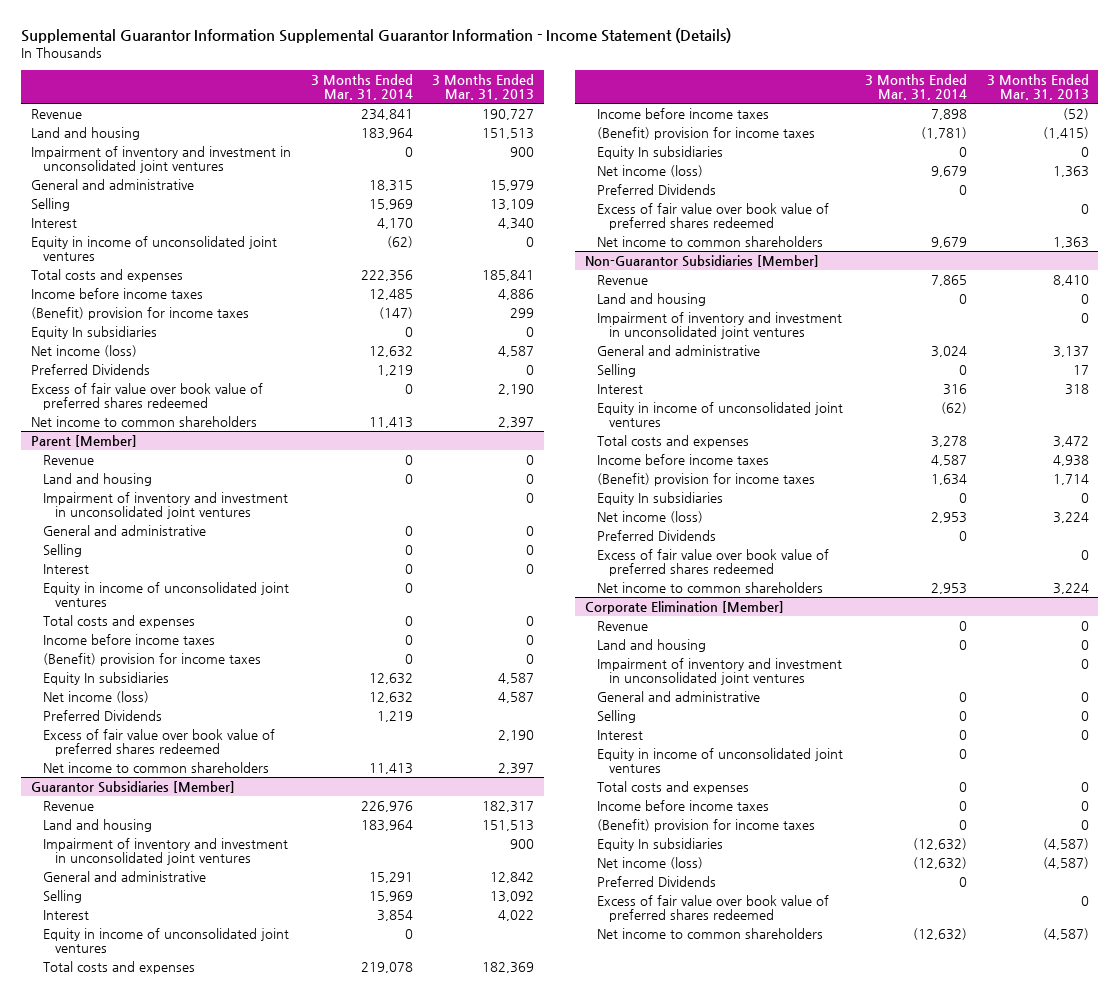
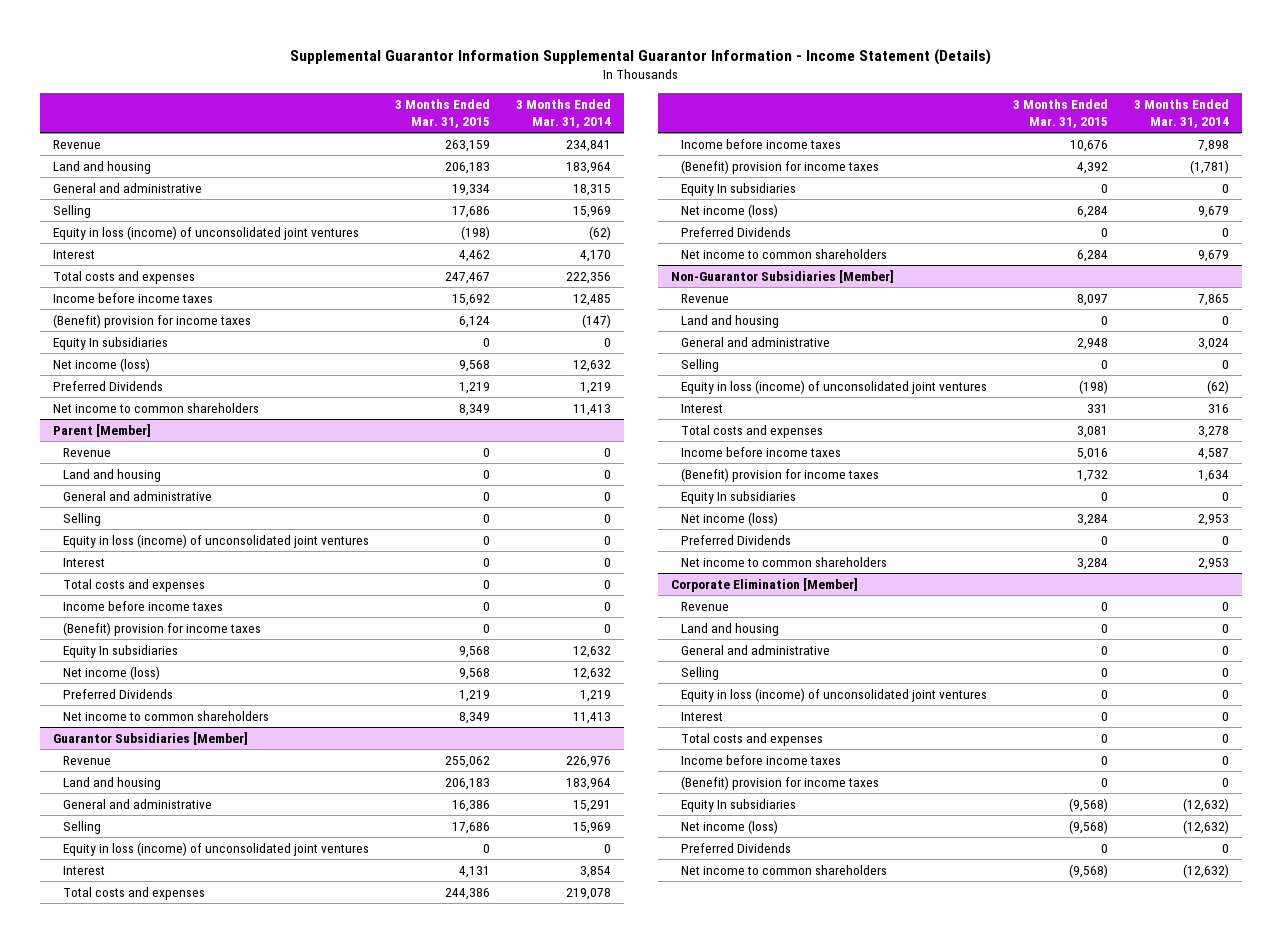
[432,73,535,101] 3 Months Ended Mar. 31, 2013 -> none
none -> [394,98,490,129] 3 Months Ended Mar. 31, 2015
[30,145,291,174] Impairment of inventory and investment in unconsolidated joint ventures -> none
none -> [53,225,360,240] Equity in loss (income) of unconsolidated joint ventures
[30,235,277,262] Equity in income of unconsolidated joint ventures -> none
[30,382,263,411] Excess of fair value over book value of preferred shares redeemed -> none
[42,491,288,520] Impairment of inventory and investment in unconsolidated joint ventures -> none
none -> [62,533,369,548] Equity in loss (income) of unconsolidated joint ventures
[42,581,289,608] Equity in income of unconsolidated joint ventures -> none
[42,728,275,757] Excess of fair value over book value of preferred shares redeemed -> none
[42,837,288,866] Impairment of inventory and investment in unconsolidated joint ventures -> none
none -> [62,841,369,856] Equity in loss (income) of unconsolidated joint ventures
[42,927,289,954] Equity in income of unconsolidated joint ventures -> none
[597,202,830,231] Excess of fair value over book value of preferred shares redeemed -> none
[597,311,843,340] Impairment of inventory and investment in unconsolidated joint ventures -> none
none -> [680,379,987,394] Equity in loss (income) of unconsolidated joint ventures
[597,401,844,428] Equity in income of unconsolidated joint ventures -> none
[597,548,830,577] Excess of fair value over book value of preferred shares redeemed -> none
[597,657,843,686] Impairment of inventory and investment in unconsolidated joint ventures -> none
none -> [680,687,987,702] Equity in loss (income) of unconsolidated joint ventures
[597,747,844,774] Equity in income of unconsolidated joint ventures -> none
[597,894,830,923] Excess of fair value over book value of preferred shares redeemed -> none

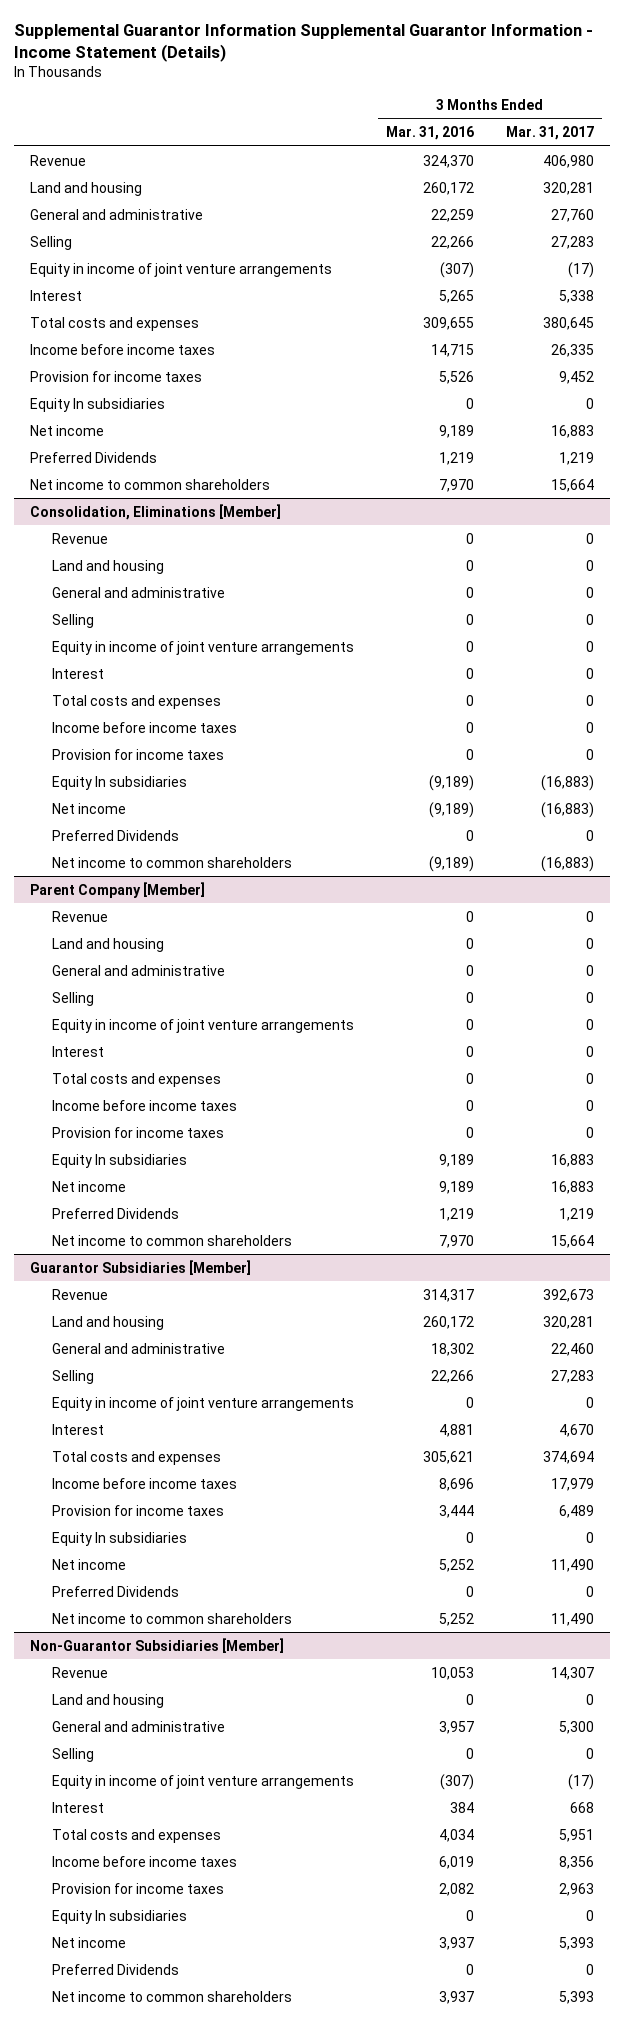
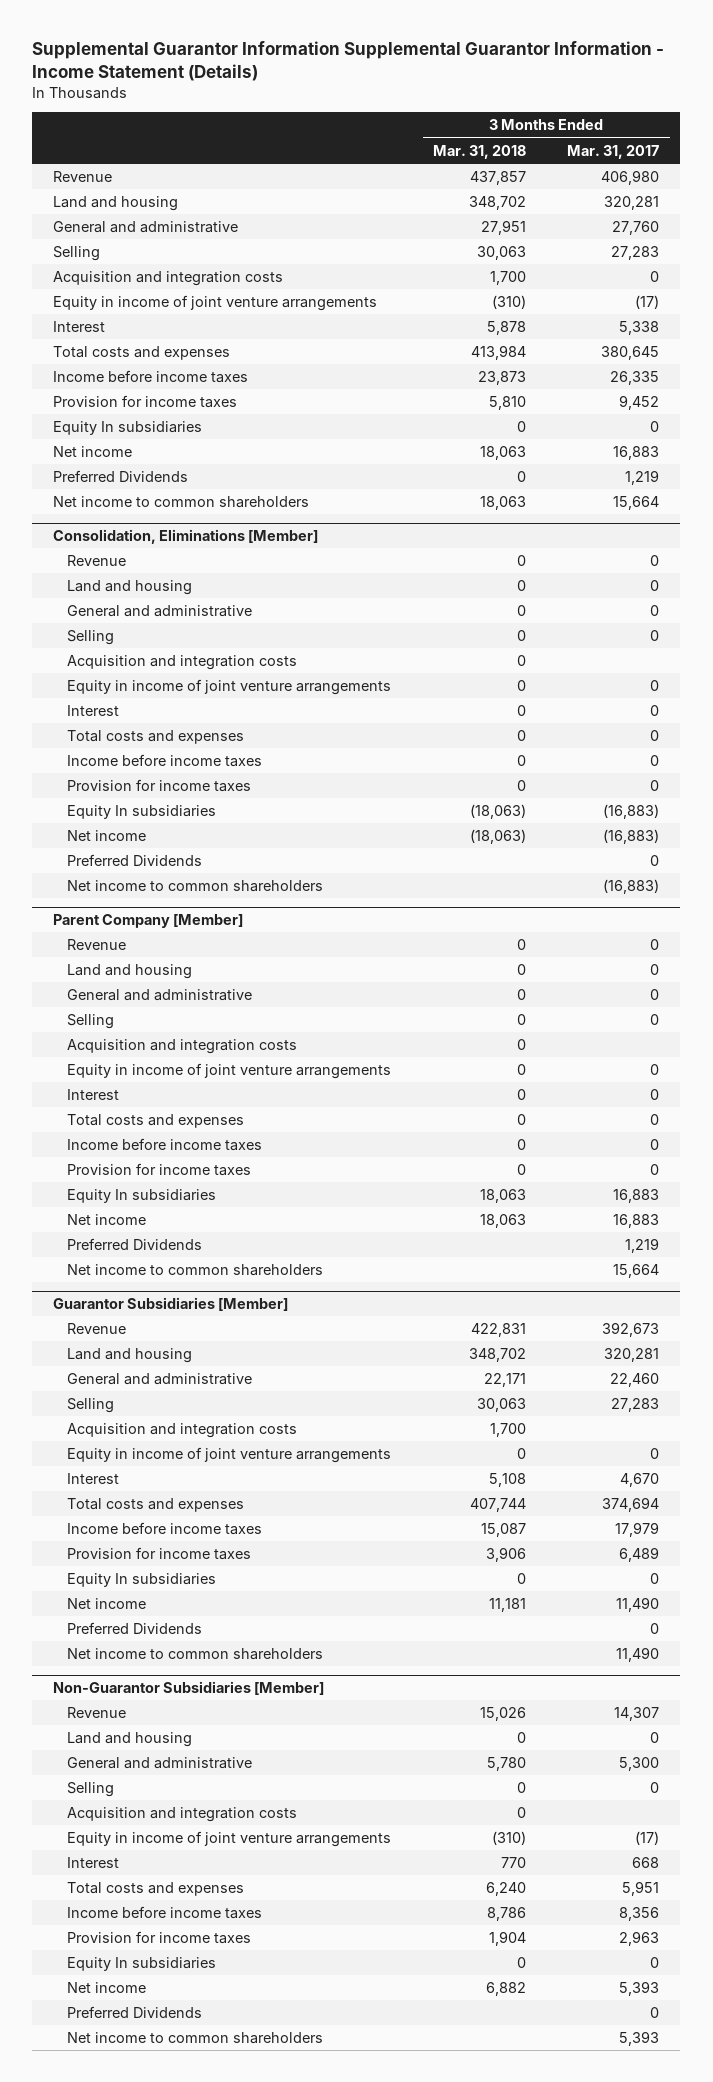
[386,126,475,141] Mar. 31, 2016 -> none
none -> [432,144,526,159] Mar. 31, 2018
none -> [53,271,284,287] Acquisition and integration costs
none -> [67,655,298,671] Acquisition and integration costs
none -> [67,1039,298,1055] Acquisition and integration costs
none -> [67,1423,298,1439] Acquisition and integration costs
none -> [67,1807,298,1823] Acquisition and integration costs

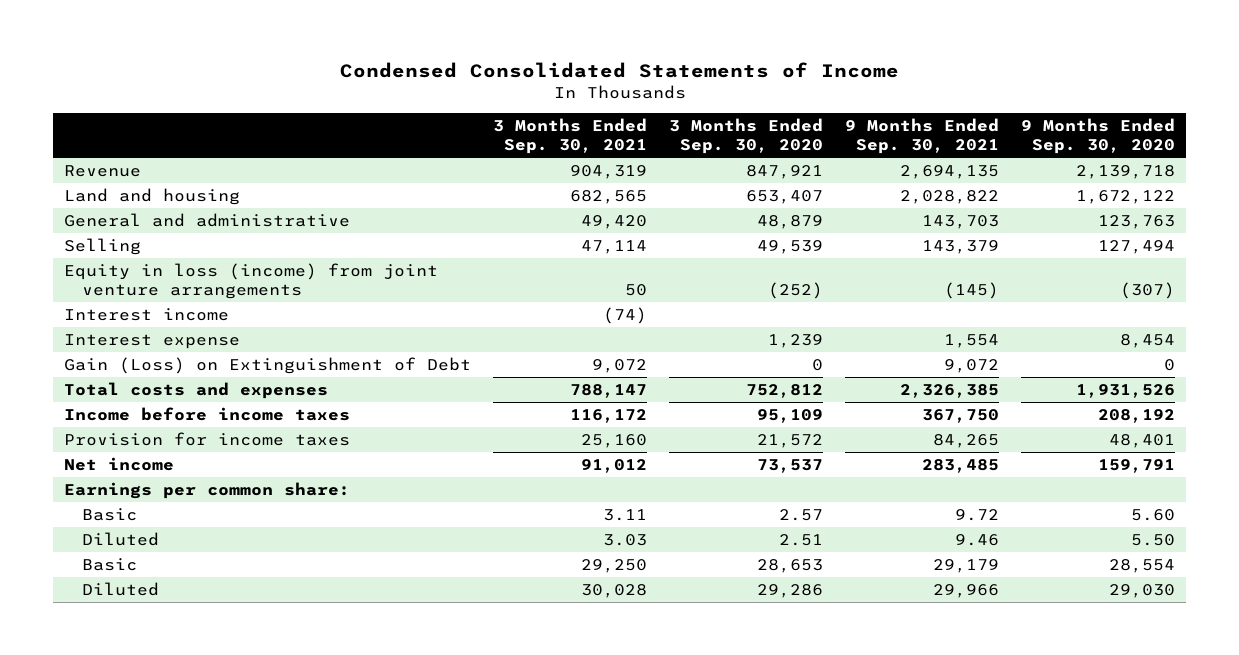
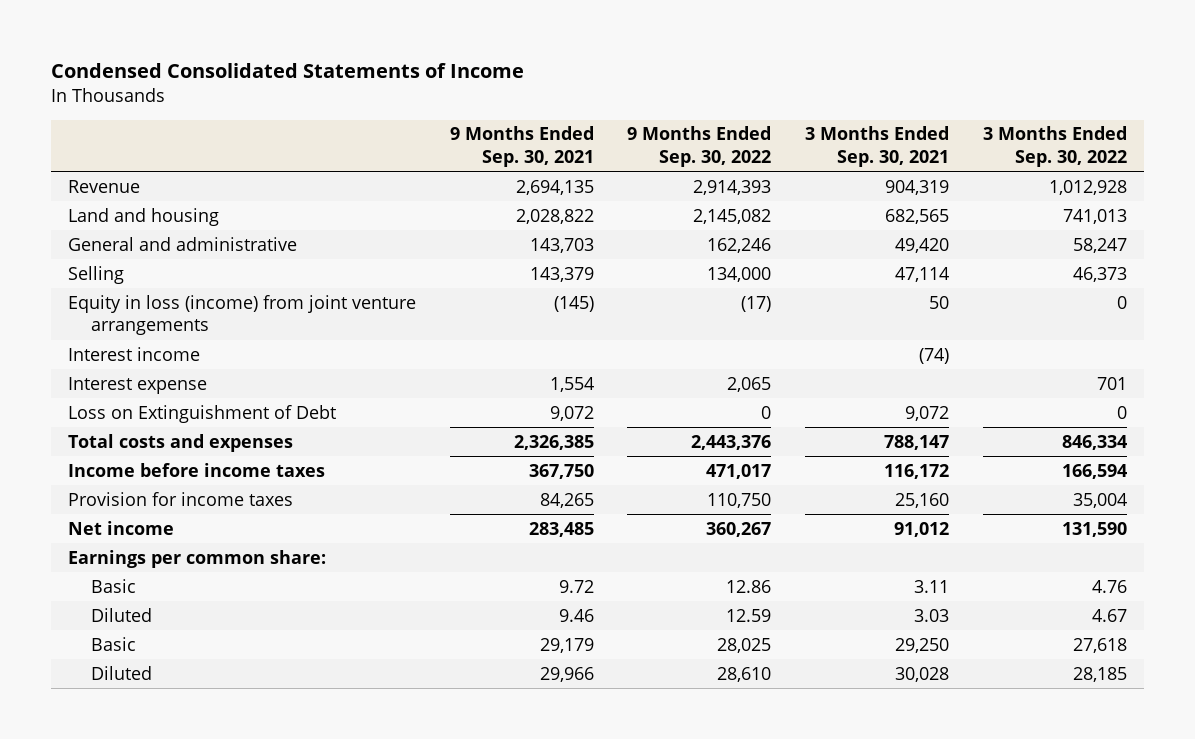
[669,118,824,155] 3 Months Ended Sep. 30, 2020 -> none
[1021,118,1176,155] 9 Months Ended Sep. 30, 2020 -> none
none -> [627,126,772,168] 9 Months Ended Sep. 30, 2022
none -> [982,126,1127,168] 3 Months Ended Sep. 30, 2022
[63,357,471,375] Gain (Loss) on Extinguishment of Debt -> [67,404,336,423] Loss on Extinguishment of Debt

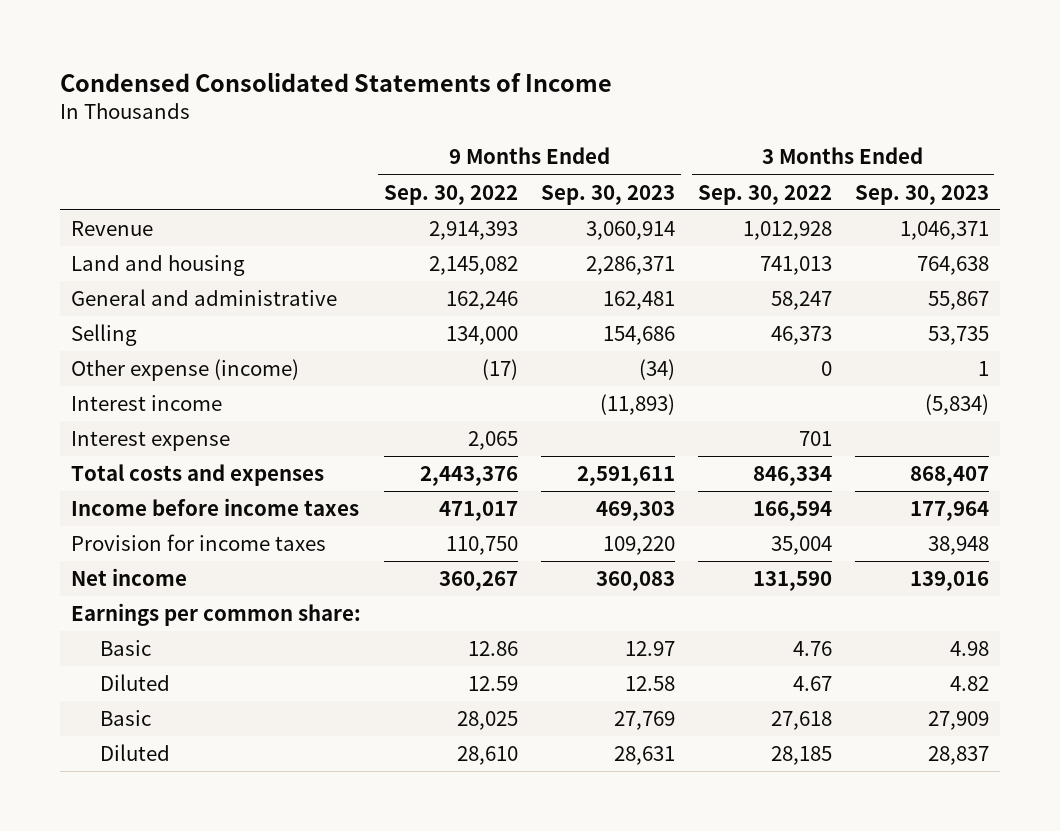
[449,126,594,168] 9 Months Ended Sep. 30, 2021 -> none
[805,126,950,168] 3 Months Ended Sep. 30, 2021 -> none
none -> [540,184,675,205] Sep. 30, 2023
none -> [854,184,989,205] Sep. 30, 2023
[67,294,416,336] Equity in loss (income) from joint venture arrangements -> [71,358,300,381] Other expense (income)
[67,404,336,423] Loss on Extinguishment of Debt -> none

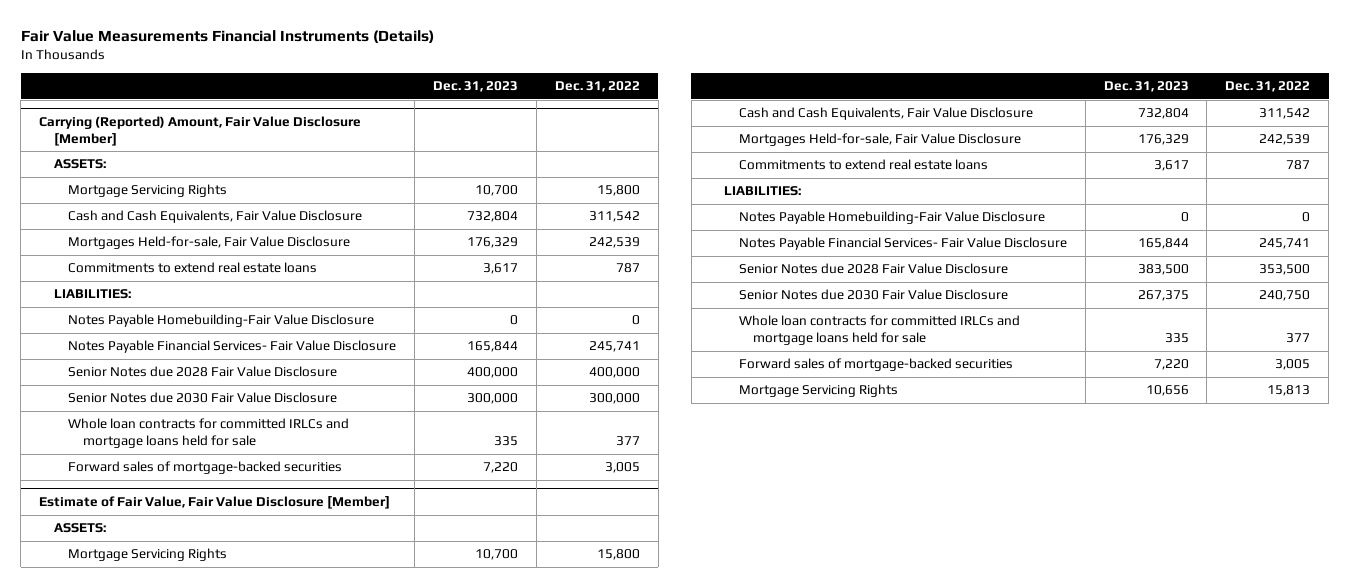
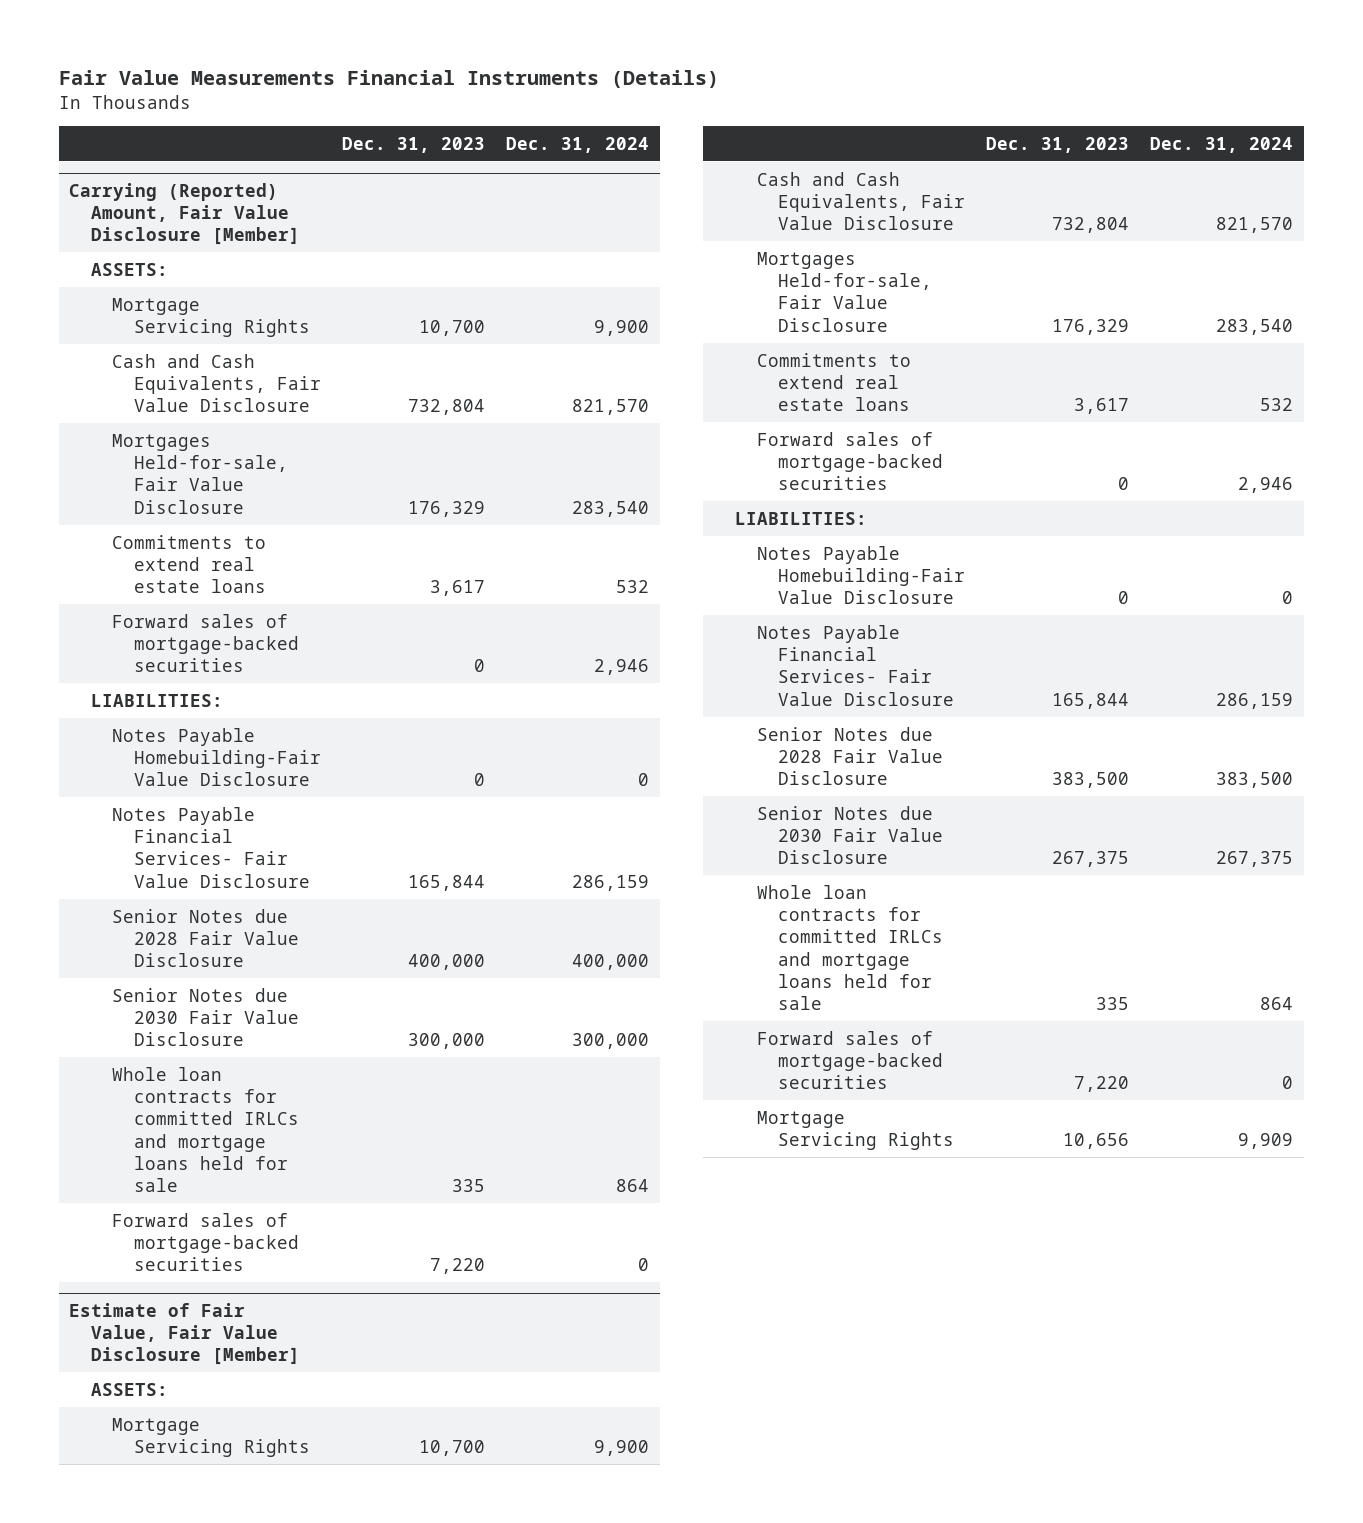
[554,81,640,93] Dec. 31, 2022 -> none
none -> [506,136,650,153] Dec. 31, 2024
none -> [112,613,299,673] Forward sales of mortgage-backed securities
none -> [756,431,944,491] Forward sales of mortgage-backed securities

